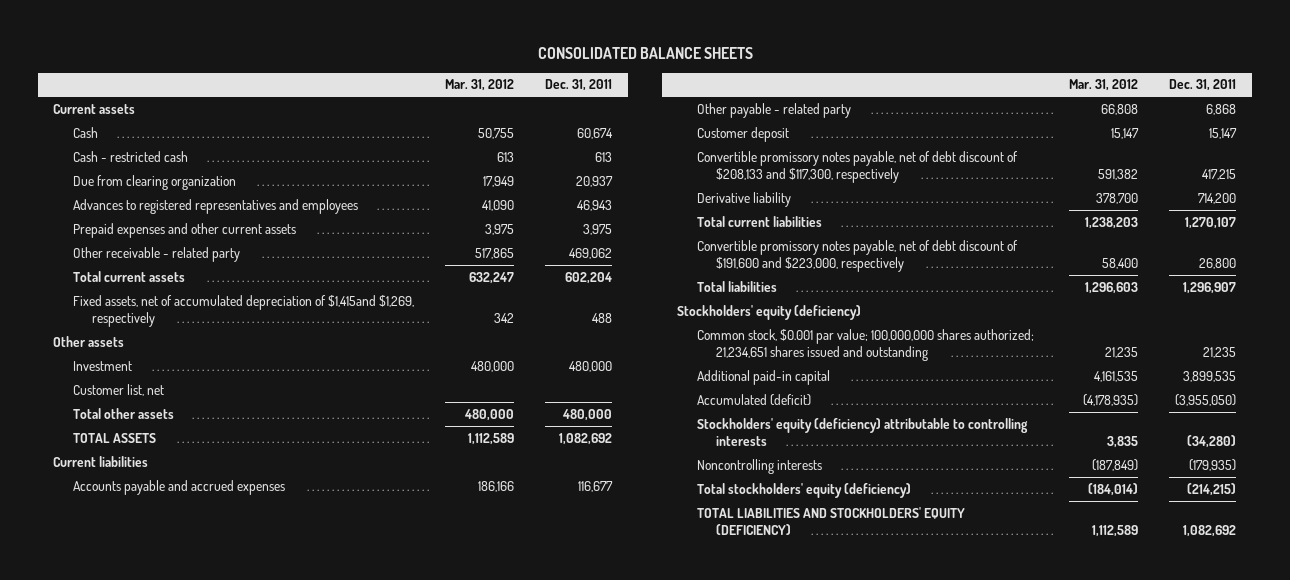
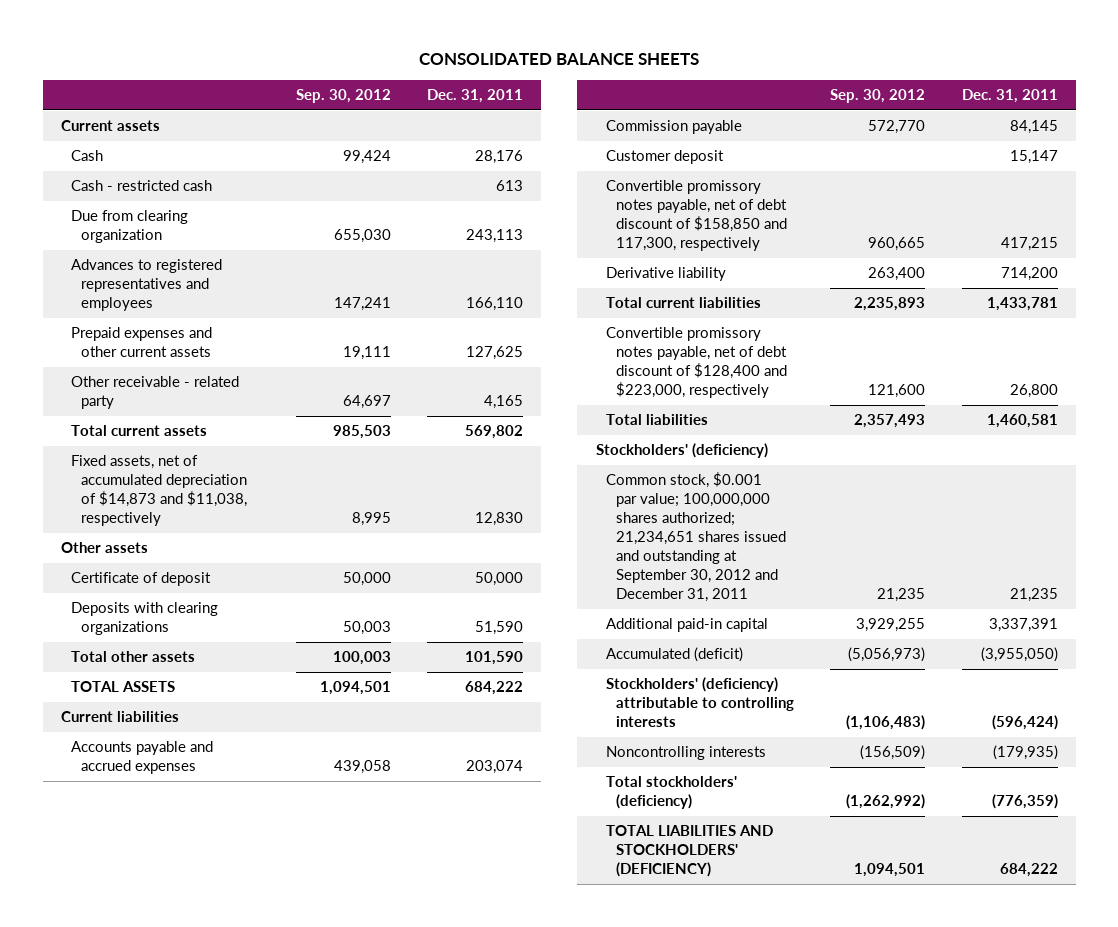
[444,79,514,92] Mar. 31, 2012 -> none
none -> [295,89,391,104] Sep. 30, 2012
[577,127,614,139] 60,674 -> [474,150,523,165] 28,176
[576,175,614,187] 20,937 -> [465,229,523,244] 243,113
[577,199,613,211] 46,943 -> [465,297,523,312] 166,110
[583,223,613,235] 3,975 -> [465,346,523,361] 127,625
[569,247,613,259] 469,062 -> [483,395,523,410] 4,165
[565,271,613,284] 602,204 -> [464,425,523,440] 569,802
[72,294,414,327] Fixed assets, net of accumulated depreciation of $1,415and $1,269, respectively -> [71,455,248,527] Fixed assets, net of accumulated depreciation of $14,873 and $11,038, respectively
[592,312,613,323] 488 -> [474,512,523,527] 12,830
[72,360,132,371] Investment -> none
[72,383,164,396] Customer list, net -> none
none -> [71,572,212,587] Certificate of deposit
none -> [71,602,219,636] Deposits with clearing organizations
[562,408,613,421] 480,000 -> [464,651,523,666] 101,590
[559,432,613,445] 1,082,692 -> [464,681,523,696] 684,222
[696,102,851,118] Other payable - related party -> none
[578,480,614,492] 116,677 -> [465,760,523,775] 203,074
none -> [605,120,742,135] Commission payable
[696,150,1018,183] Convertible promissory notes payable, net of debt discount of $208,133 and $117,300, respectively -> [605,180,788,252] Convertible promissory notes payable, net of debt discount of $158,850 and 117,300, respectively
[1185,216,1237,229] 1,270,107 -> [986,297,1058,312] 1,433,781
[696,239,1018,272] Convertible promissory notes payable, net of debt discount of $191,600 and $223,000, respectively -> [605,327,788,399] Convertible promissory notes payable, net of debt discount of $128,400 and $223,000, respectively
[1183,281,1237,294] 1,296,907 -> [986,414,1058,429] 1,460,581
[677,304,862,320] Stockholders' equity (deficiency) -> [595,443,768,459] Stockholders' (deficiency)
[696,328,1034,361] Common stock, $0.001 par value; 100,000,000 shares authorized; 21,234,651 shares issued and outstanding -> [605,472,787,602] Common stock, $0.001 par value; 100,000,000 shares authorized; 21,234,651 shares issued and outstanding at September 30, 2012 and December 31, 2011
[1183,370,1237,382] 3,899,535 -> [988,618,1058,633] 3,337,391
[696,417,1028,446] Stockholders' equity (deficiency) attributable to controlling interests -> [605,677,795,728] Stockholders' (deficiency) attributable to controlling interests
[1187,434,1237,448] (34,280) -> [991,715,1058,731] (596,424)
[696,482,911,498] Total stockholders' equity (deficiency) -> [605,776,737,810] Total stockholders' (deficiency)
[1187,482,1237,496] (214,215) -> [991,794,1058,810] (776,359)
[696,506,965,535] TOTAL LIABILITIES AND STOCKHOLDERS' EQUITY (DEFICIENCY) -> [605,825,773,878] TOTAL LIABILITIES AND STOCKHOLDERS' (DEFICIENCY)
[1183,524,1237,537] 1,082,692 -> [999,863,1058,878] 684,222

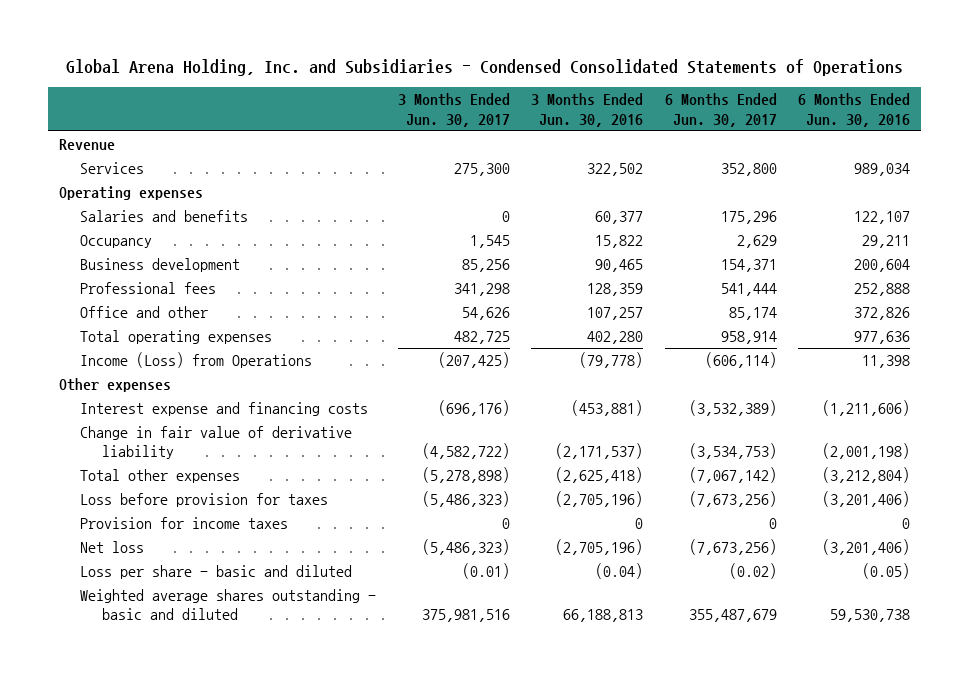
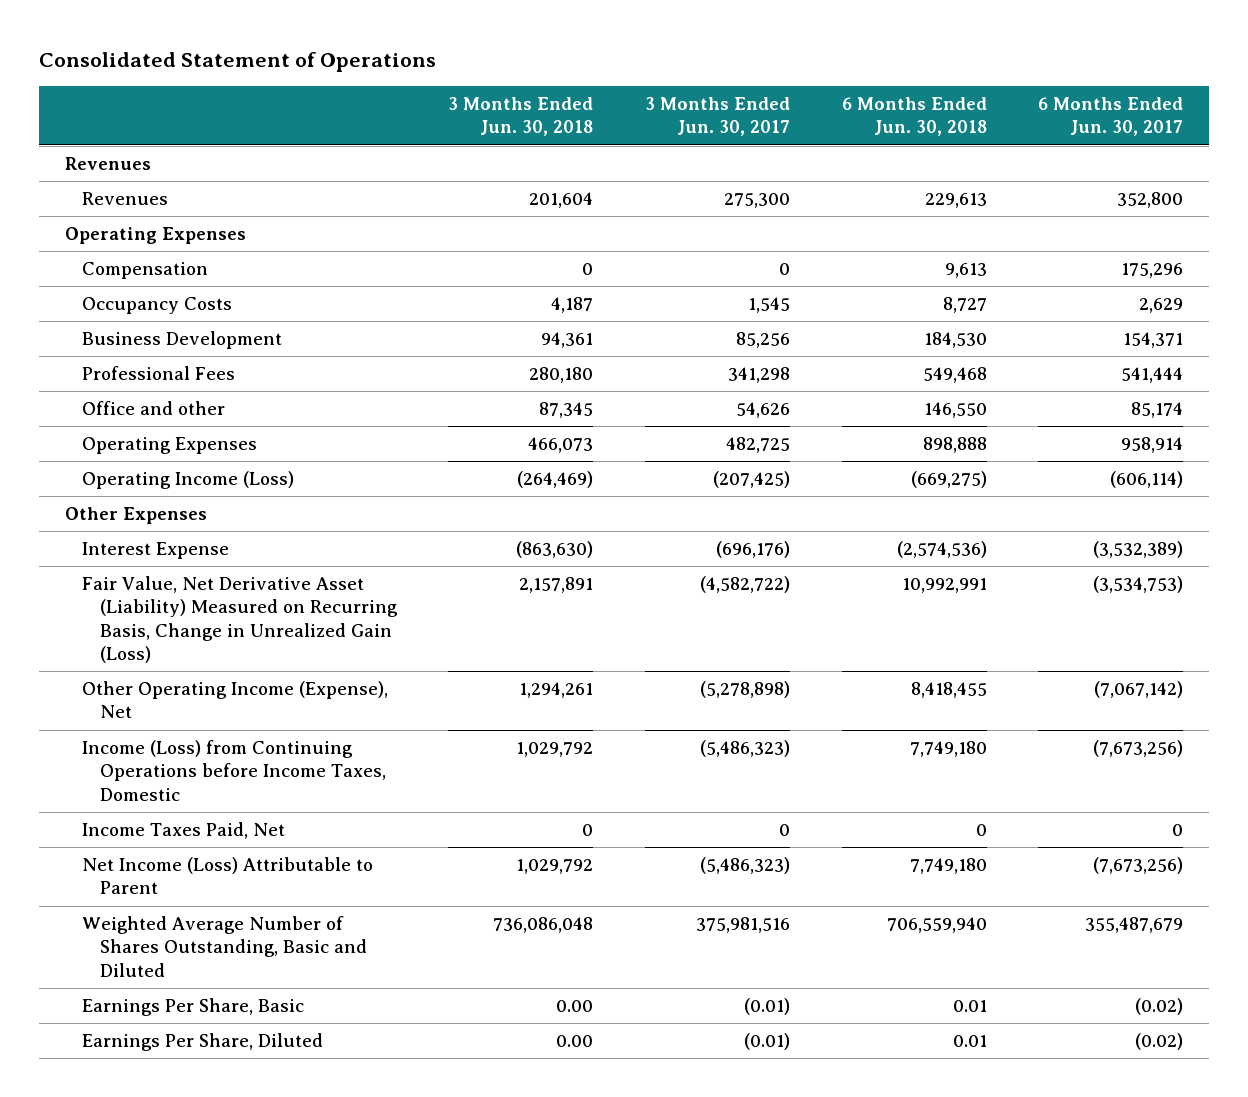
[65,59,903,77] Global Arena Holding, Inc. and Subsidiaries - Condensed Consolidated Statements of Operations -> [38,52,436,73] Consolidated Statement of Operations
[531,93,644,127] 3 Months Ended Jun. 30, 2016 -> none
[798,93,911,127] 6 Months Ended Jun. 30, 2016 -> none
none -> [448,97,594,137] 3 Months Ended Jun. 30, 2018
none -> [841,97,987,137] 6 Months Ended Jun. 30, 2018
[59,138,116,150] Revenue -> [64,157,151,171] Revenues
[80,161,145,174] Services -> [82,192,169,206] Revenues
[59,185,204,200] Operating expenses -> [64,227,246,245] Operating Expenses
[80,209,249,222] Salaries and benefits -> [82,262,209,280] Compensation
[80,234,153,248] Occupancy -> [82,297,233,315] Occupancy Costs
[80,257,241,272] Business development -> [82,331,283,350] Business Development
[80,281,217,294] Professional fees -> [82,366,236,381] Professional Fees
[80,564,353,579] Loss per share - basic and diluted -> none
[80,329,273,344] Total operating expenses -> [82,437,258,455] Operating Expenses
[80,351,313,368] Income (Loss) from Operations -> [82,471,295,490] Operating Income (Loss)
[59,377,172,392] Other expenses -> [64,507,207,525] Other Expenses
[80,401,369,416] Interest expense and financing costs -> [82,542,230,560] Interest Expense
[80,425,353,460] Change in fair value of derivative liability -> [82,576,398,664] Fair Value, Net Derivative Asset (Liability) Measured on Recurring Basis, Change in Unrealized Gain (Loss)
[80,468,241,483] Total other expenses -> [82,681,389,719] Other Operating Income (Expense), Net
[80,492,329,507] Loss before provision for taxes -> [82,740,386,801] Income (Loss) from Continuing Operations before Income Taxes, Domestic
[80,516,289,529] Provision for income taxes -> [82,822,286,840] Income Taxes Paid, Net
[80,540,145,553] Net loss -> [82,857,374,895] Net Income (Loss) Attributable to Parent
[80,588,377,621] Weighted average shares outstanding - basic and diluted -> [82,916,367,977] Weighted Average Number of Shares Outstanding, Basic and Diluted
none -> [82,998,305,1017] Earnings Per Share, Basic
none -> [82,1033,324,1052] Earnings Per Share, Diluted

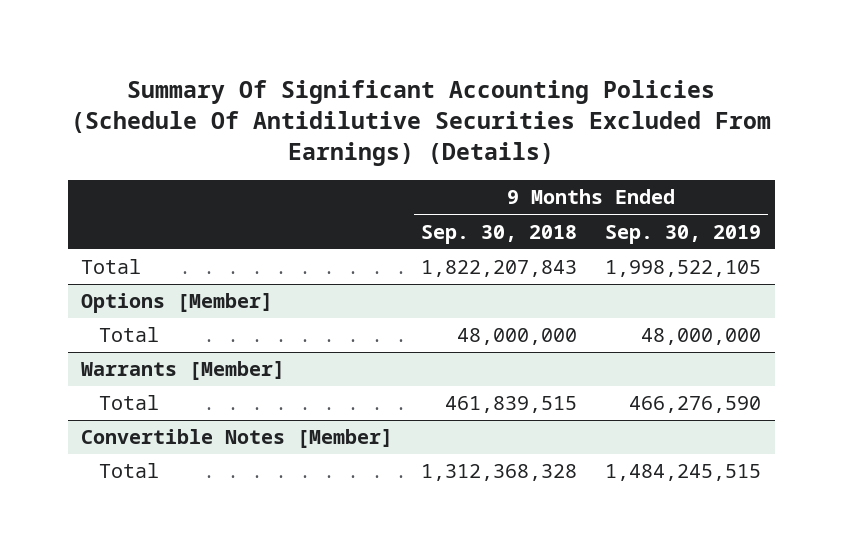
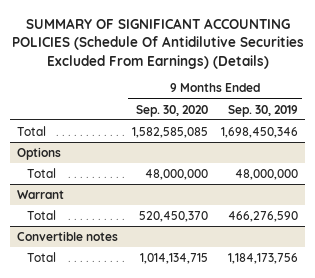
[71,80,772,167] Summary Of Significant Accounting Policies (Schedule Of Antidilutive Securities Excluded From Earnings) (Details) -> [11,17,304,69] SUMMARY OF SIGNIFICANT ACCOUNTING POLICIES (Schedule Of Antidilutive Securities Excluded From Earnings) (Details)
[421,224,578,244] Sep. 30, 2018 -> none
none -> [135,104,208,117] Sep. 30, 2020
[604,260,761,278] 1,998,522,105 -> [221,126,299,138] 1,698,450,346
[81,293,274,314] Options [Member] -> [17,146,62,160] Options
[81,361,286,381] Warrants [Member] -> [17,189,65,199] Warrant
[81,429,394,449] Convertible Notes [Member] -> [17,230,119,241] Convertible notes
[604,464,761,482] 1,484,245,515 -> [228,252,299,264] 1,184,173,756

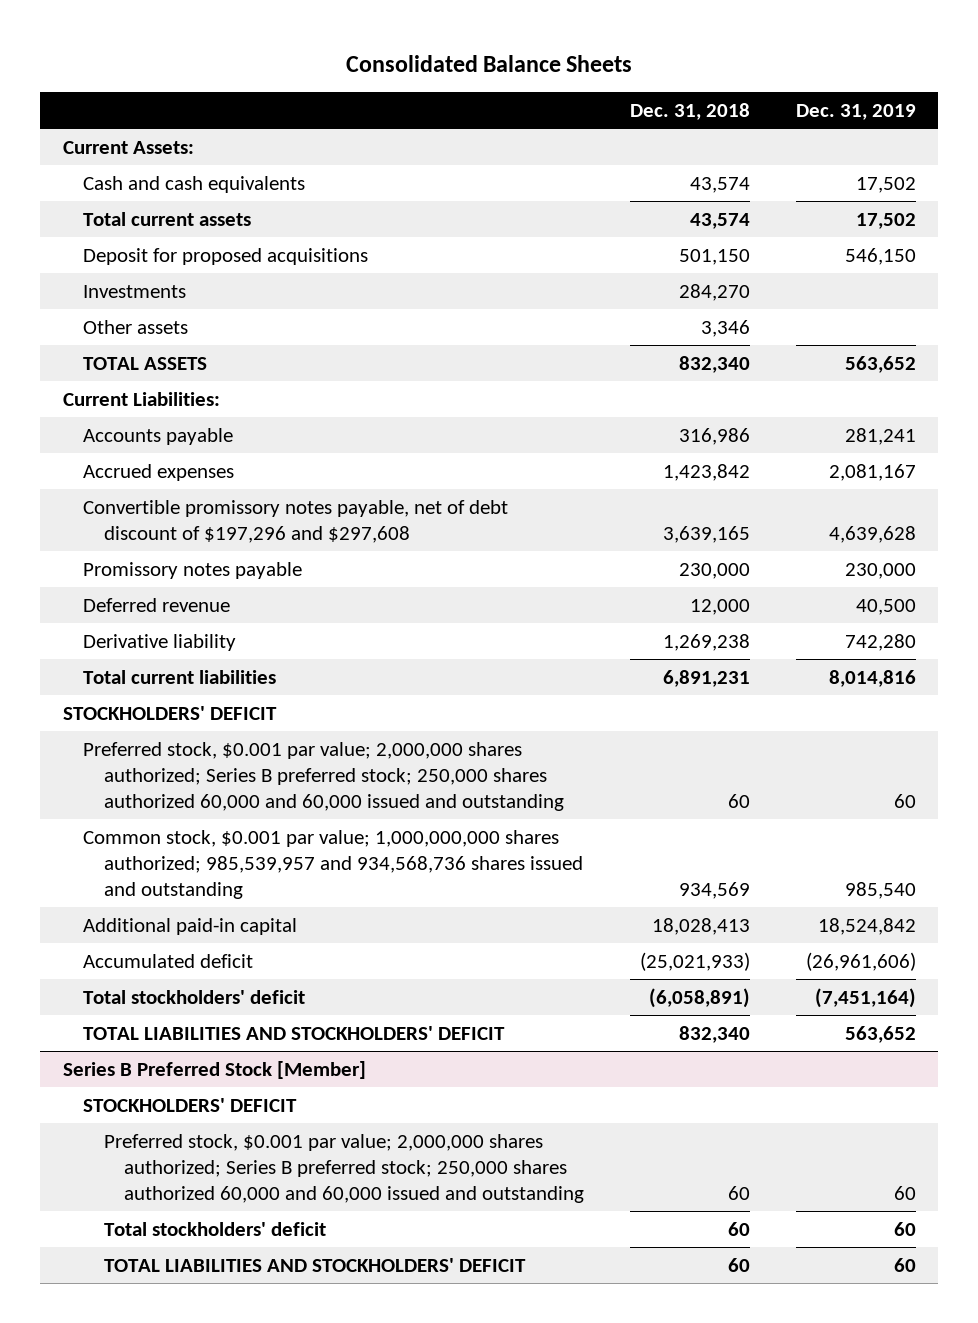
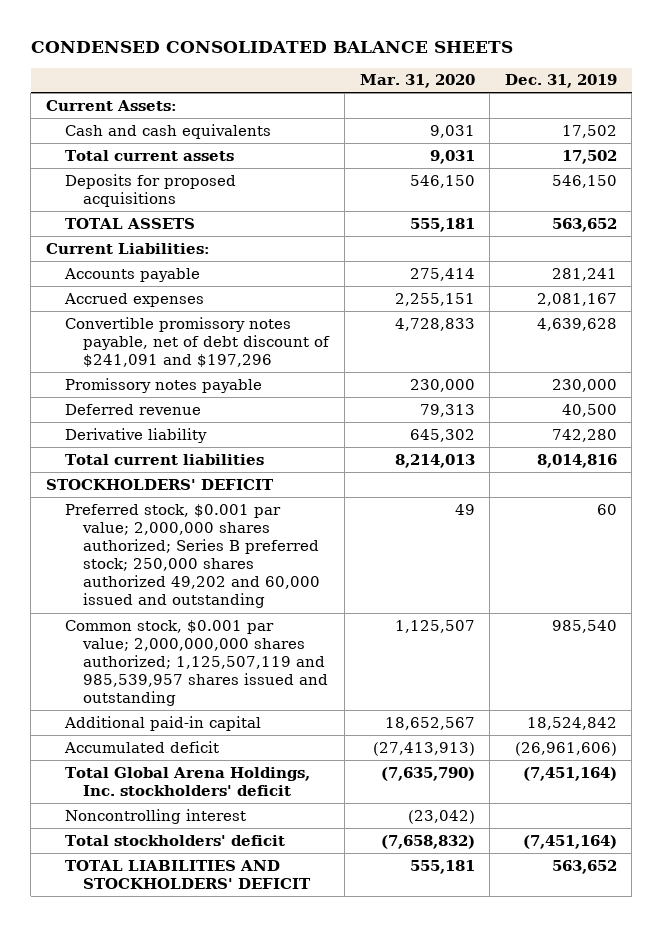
[346,54,633,72] Consolidated Balance Sheets -> [30,41,513,54] CONDENSED CONSOLIDATED BALANCE SHEETS
[629,102,750,120] Dec. 31, 2018 -> none
none -> [359,74,475,89] Mar. 31, 2020
[83,284,187,298] Investments -> none
[83,319,189,334] Other assets -> none
[83,247,369,265] Deposit for proposed acquisitions -> [64,173,236,207] Deposits for proposed acquisitions
[83,499,509,543] Convertible promissory notes payable, net of debt discount of $197,296 and $297,608 -> [64,316,331,367] Convertible promissory notes payable, net of debt discount of $241,091 and $197,296
[83,741,564,811] Preferred stock, $0.001 par value; 2,000,000 shares authorized; Series B preferred stock; 250,000 shares authorized 60,000 and 60,000 issued and outstanding -> [64,503,321,609] Preferred stock, $0.001 par value; 2,000,000 shares authorized; Series B preferred stock; 250,000 shares authorized 49,202 and 60,000 issued and outstanding
[83,829,583,899] Common stock, $0.001 par value; 1,000,000,000 shares authorized; 985,539,957 and 934,568,736 shares issued and outstanding -> [64,619,329,707] Common stock, $0.001 par value; 2,000,000,000 shares authorized; 1,125,507,119 and 985,539,957 shares issued and outstanding
none -> [64,766,310,796] Total Global Arena Holdings, Inc. stockholders' deficit
none -> [64,808,246,824] Noncontrolling interest
[62,1060,366,1079] Series B Preferred Stock [Member] -> none
[83,1097,298,1112] STOCKHOLDERS' DEFICIT -> none
[103,1133,585,1203] Preferred stock, $0.001 par value; 2,000,000 shares authorized; Series B preferred stock; 250,000 shares authorized 60,000 and 60,000 issued and outstanding -> none
[103,1221,326,1236] Total stockholders' deficit -> none
[103,1257,526,1272] TOTAL LIABILITIES AND STOCKHOLDERS' DEFICIT -> none

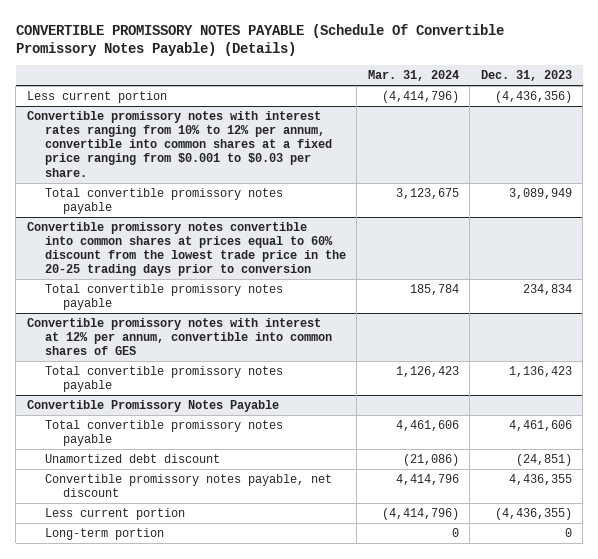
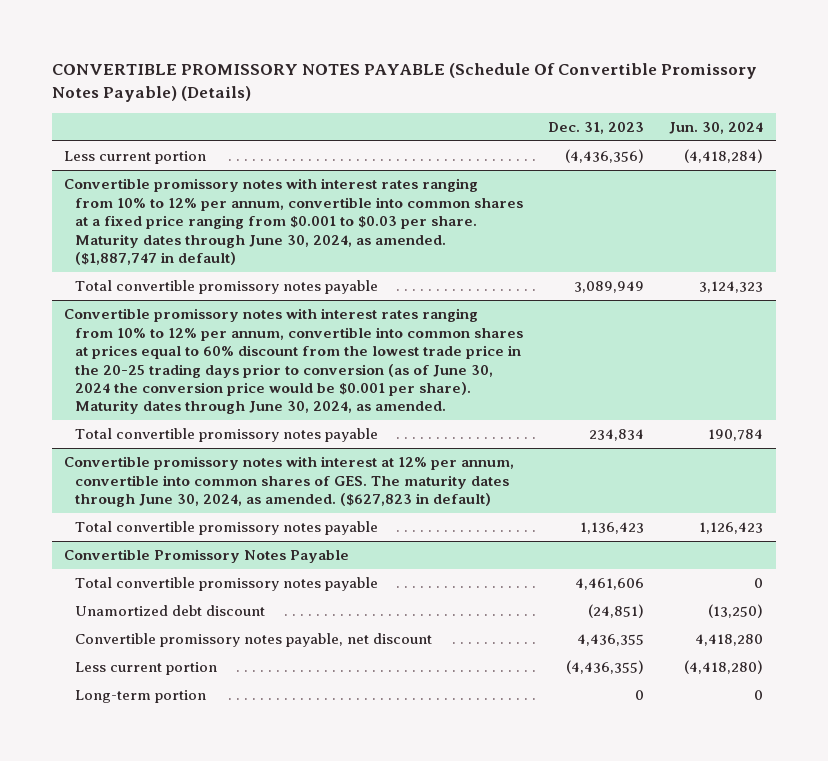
[367,70,459,82] Mar. 31, 2024 -> none
none -> [669,121,764,134] Jun. 30, 2024
[26,110,332,177] Convertible promissory notes with interest rates ranging from 10% to 12% per annum, convertible into common shares at a fixed price ranging from $0.001 to $0.03 per share. -> [64,178,524,265] Convertible promissory notes with interest rates ranging from 10% to 12% per annum, convertible into common shares at a fixed price ranging from $0.001 to $0.03 per share. Maturity dates through June 30, 2024, as amended. ($1,887,747 in default)
[26,221,346,277] Convertible promissory notes convertible into common shares at prices equal to 60% discount from the lowest trade price in the 20-25 trading days prior to conversion -> [64,308,524,415] Convertible promissory notes with interest rates ranging from 10% to 12% per annum, convertible into common shares at prices equal to 60% discount from the lowest trade price in the 20-25 trading days prior to conversion (as of June 30, 2024 the conversion price would be $0.001 per share). Maturity dates through June 30, 2024, as amended.
[26,317,332,356] Convertible promissory notes with interest at 12% per annum, convertible into common shares of GES -> [64,456,515,508] Convertible promissory notes with interest at 12% per annum, convertible into common shares of GES. The maturity dates through June 30, 2024, as amended. ($627,823 in default)

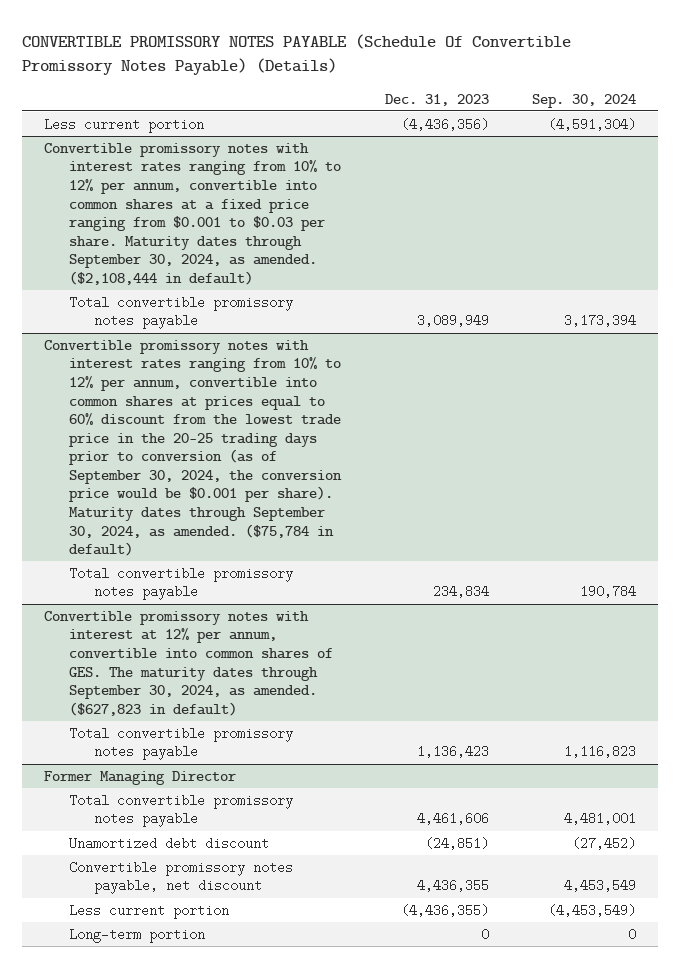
[669,121,764,134] Jun. 30, 2024 -> none
none -> [532,93,637,108] Sep. 30, 2024
[64,178,524,265] Convertible promissory notes with interest rates ranging from 10% to 12% per annum, convertible into common shares at a fixed price ranging from $0.001 to $0.03 per share. Maturity dates through June 30, 2024, as amended. ($1,887,747 in default) -> [44,142,342,285] Convertible promissory notes with interest rates ranging from 10% to 12% per annum, convertible into common shares at a fixed price ranging from $0.001 to $0.03 per share. Maturity dates through September 30, 2024, as amended. ($2,108,444 in default)
[64,308,524,415] Convertible promissory notes with interest rates ranging from 10% to 12% per annum, convertible into common shares at prices equal to 60% discount from the lowest trade price in the 20-25 trading days prior to conversion (as of June 30, 2024 the conversion price would be $0.001 per share). Maturity dates through June 30, 2024, as amended. -> [44,339,343,557] Convertible promissory notes with interest rates ranging from 10% to 12% per annum, convertible into common shares at prices equal to 60% discount from the lowest trade price in the 20-25 trading days prior to conversion (as of September 30, 2024, the conversion price would be $0.001 per share). Maturity dates through September 30, 2024, as amended. ($75,784 in default)
[64,456,515,508] Convertible promissory notes with interest at 12% per annum, convertible into common shares of GES. The maturity dates through June 30, 2024, as amended. ($627,823 in default) -> [44,610,334,716] Convertible promissory notes with interest at 12% per annum, convertible into common shares of GES. The maturity dates through September 30, 2024, as amended. ($627,823 in default)
[64,549,350,564] Convertible Promissory Notes Payable -> none
none -> [44,770,237,785] Former Managing Director

